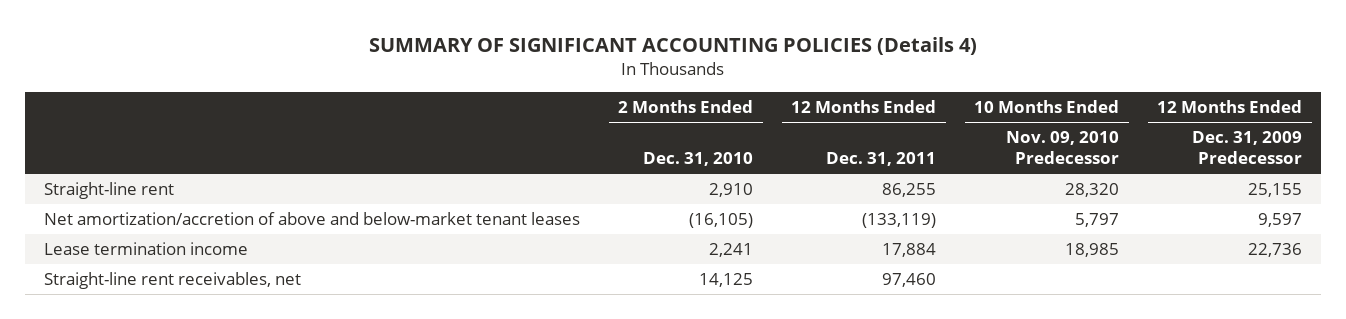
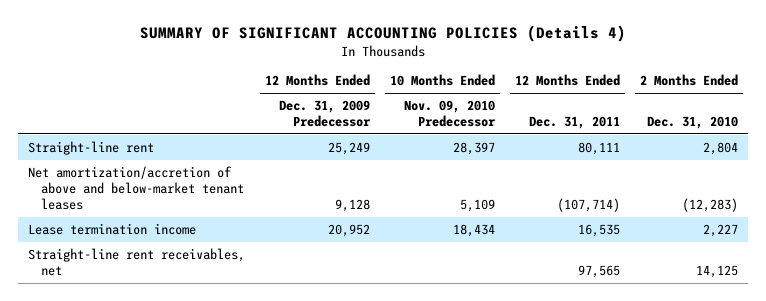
[709,183,754,198] 2,910 -> [702,141,738,155] 2,804
[882,183,937,198] 86,255 -> [578,141,621,155] 80,111
[1065,183,1120,198] 28,320 -> [453,141,496,155] 28,397
[1248,183,1303,198] 25,155 -> [328,141,371,155] 25,249
[689,213,754,229] (16,105) -> [681,197,738,212] (12,283)
[862,213,937,229] (133,119) -> [557,197,621,212] (107,714)
[1075,213,1120,228] 5,797 -> [460,198,496,212] 5,109
[1258,213,1303,228] 9,597 -> [335,198,371,212] 9,128
[709,243,754,258] 2,241 -> [702,223,738,237] 2,227
[882,243,937,258] 17,884 -> [578,223,621,237] 16,535
[1065,243,1120,258] 18,985 -> [453,223,496,237] 18,434
[1248,243,1303,258] 22,736 -> [328,223,371,237] 20,952
[882,273,937,288] 97,460 -> [578,264,621,278] 97,565

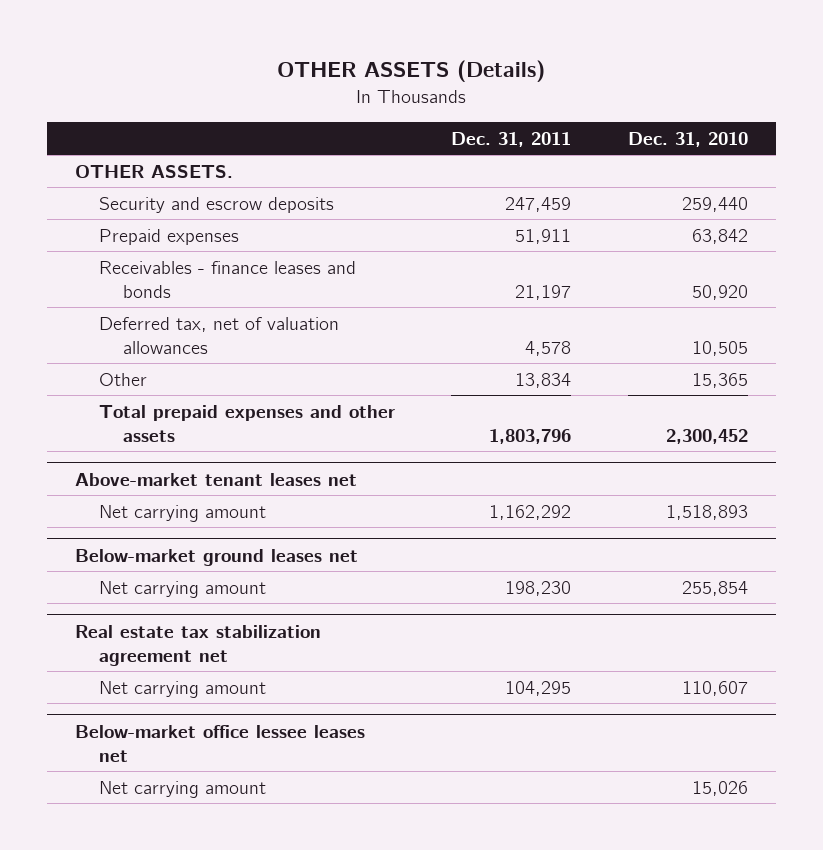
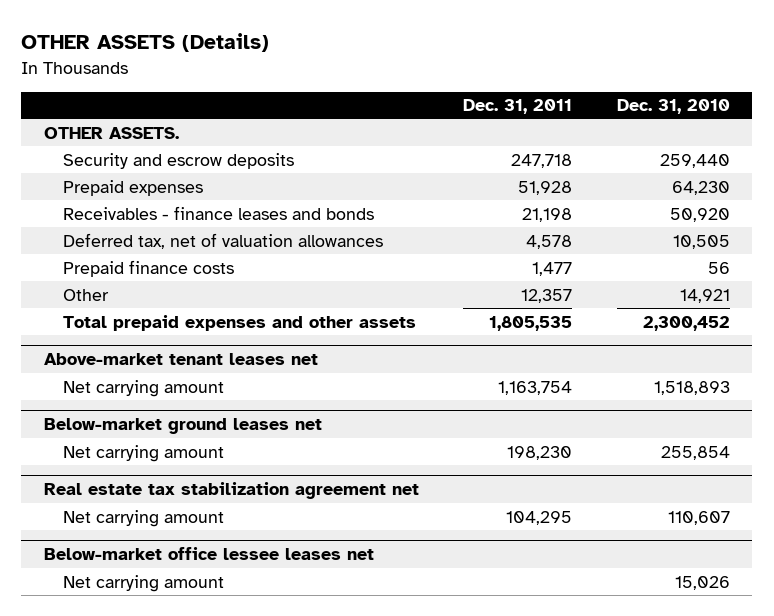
[505,196,572,212] 247,459 -> [511,153,573,168] 247,718
[515,228,572,244] 51,911 -> [518,180,573,195] 51,928
[691,228,748,244] 63,842 -> [672,180,731,195] 64,230
[515,284,572,300] 21,197 -> [522,207,573,222] 21,198
none -> [62,259,234,277] Prepaid finance costs
[515,372,572,388] 13,834 -> [521,288,573,303] 12,357
[691,372,748,388] 15,365 -> [680,288,731,303] 14,921
[489,428,572,444] 1,803,796 -> [489,315,573,331] 1,805,535
[489,504,572,520] 1,162,292 -> [498,380,573,395] 1,163,754

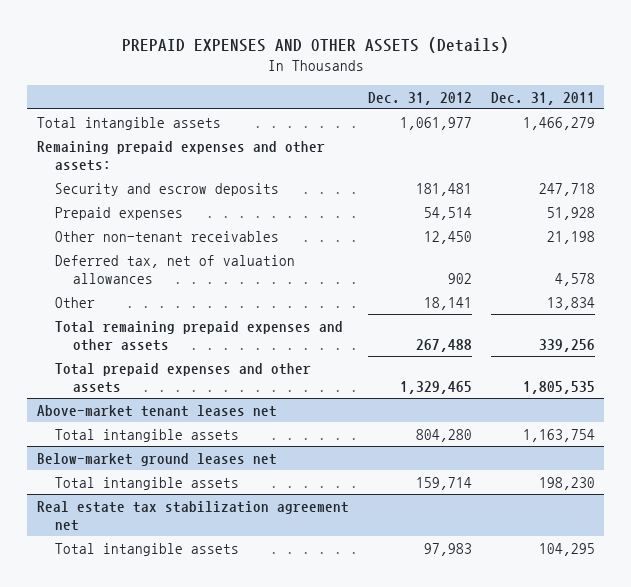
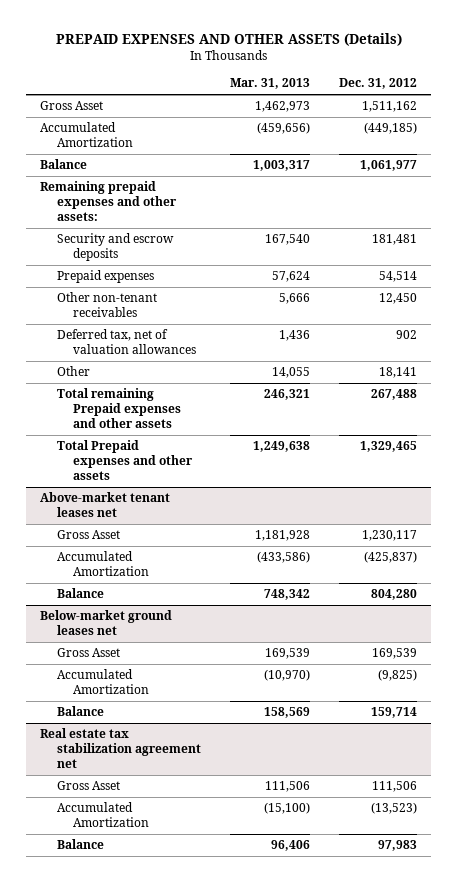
[490,91,595,105] Dec. 31, 2011 -> none
none -> [229,78,310,90] Mar. 31, 2013
none -> [40,101,104,111] Gross Asset
none -> [40,122,133,148] Accumulated Amortization
[36,116,221,130] Total intangible assets -> [40,159,88,170] Balance
[54,320,343,351] Total remaining prepaid expenses and other assets -> [56,388,182,429] Total remaining Prepaid expenses and other assets
[54,362,311,393] Total prepaid expenses and other assets -> [56,440,194,481] Total Prepaid expenses and other assets
none -> [56,530,120,540] Gross Asset
none -> [56,551,150,577] Accumulated Amortization
[54,428,239,442] Total intangible assets -> [56,588,104,599] Balance
none -> [56,648,120,658] Gross Asset
none -> [56,669,150,695] Accumulated Amortization
[54,476,239,490] Total intangible assets -> [56,706,104,717] Balance
none -> [56,781,120,791] Gross Asset
none -> [56,802,150,828] Accumulated Amortization
[54,542,239,556] Total intangible assets -> [56,839,104,850] Balance

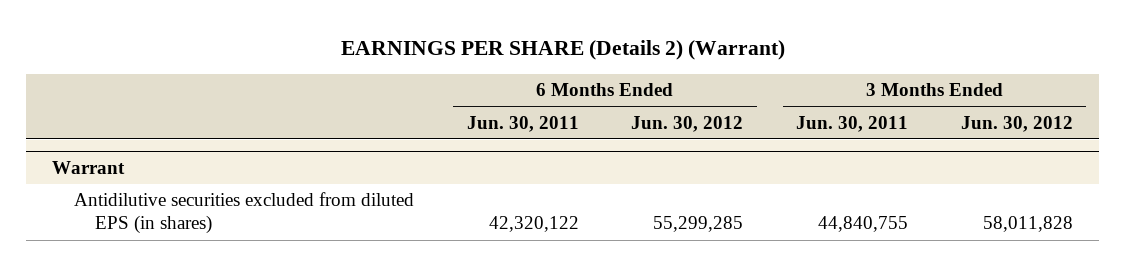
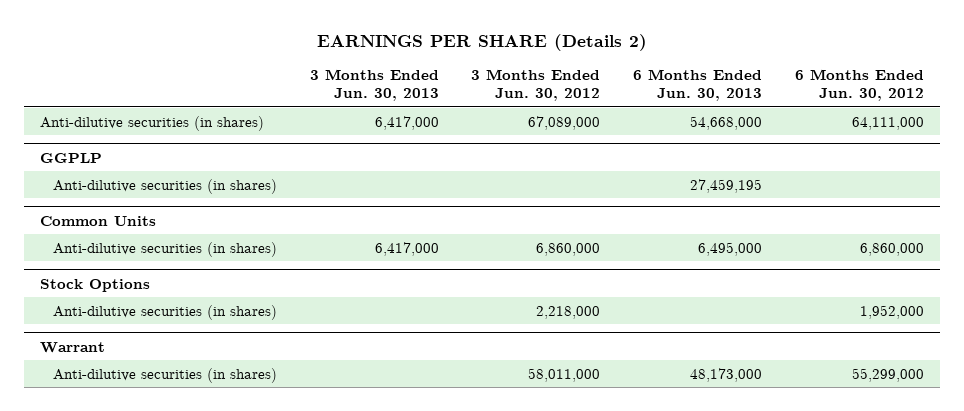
[340,40,785,61] EARNINGS PER SHARE (Details 2) (Warrant) -> [317,33,648,51] EARNINGS PER SHARE (Details 2)
[466,115,579,132] Jun. 30, 2011 -> none
[796,115,909,132] Jun. 30, 2011 -> none
none -> [309,69,439,102] 3 Months Ended Jun. 30, 2013
none -> [633,69,763,102] 6 Months Ended Jun. 30, 2013
none -> [40,115,265,131] Anti-dilutive securities (in shares)
none -> [40,152,103,163] GGPLP
none -> [53,178,278,194] Anti-dilutive securities (in shares)
none -> [40,215,157,226] Common Units
none -> [53,241,278,257] Anti-dilutive securities (in shares)
none -> [40,278,151,292] Stock Options
none -> [53,304,278,320] Anti-dilutive securities (in shares)
[73,192,414,235] Antidilutive securities excluded from diluted EPS (in shares) -> [53,367,278,383] Anti-dilutive securities (in shares)
[653,216,744,233] 55,299,285 -> [851,367,924,382] 55,299,000
[982,216,1073,233] 58,011,828 -> [528,367,601,382] 58,011,000

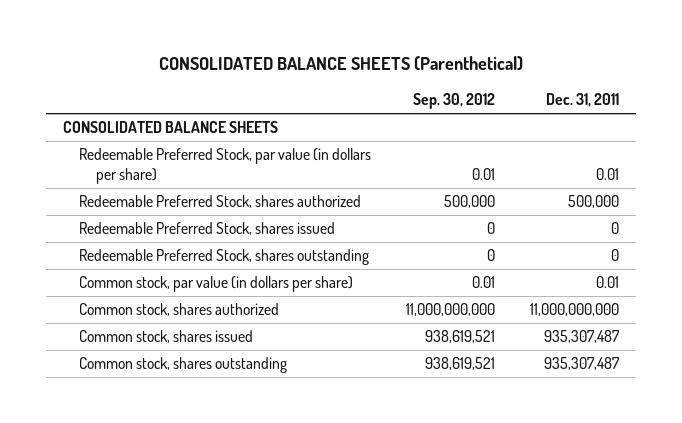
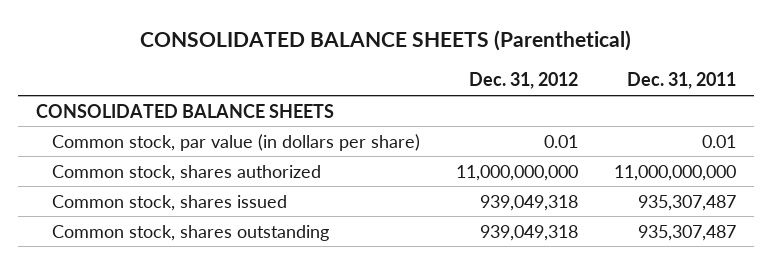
[413,93,496,110] Sep. 30, 2012 -> none
none -> [468,72,578,90] Dec. 31, 2012
[79,148,372,185] Redeemable Preferred Stock, par value (in dollars per share) -> none
[79,195,362,209] Redeemable Preferred Stock, shares authorized -> none
[79,222,336,236] Redeemable Preferred Stock, shares issued -> none
[79,249,370,266] Redeemable Preferred Stock, shares outstanding -> none

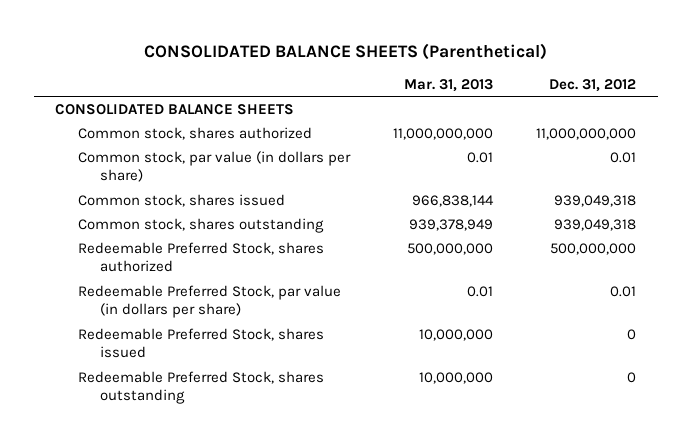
[626,72,736,90] Dec. 31, 2011 -> none
none -> [403,78,493,92] Mar. 31, 2013
[51,133,420,151] Common stock, par value (in dollars per share) -> [77,150,351,183] Common stock, par value (in dollars per share)
none -> [77,241,324,273] Redeemable Preferred Stock, shares authorized
none -> [77,284,341,319] Redeemable Preferred Stock, par value (in dollars per share)
none -> [77,327,324,359] Redeemable Preferred Stock, shares issued
none -> [77,370,324,405] Redeemable Preferred Stock, shares outstanding

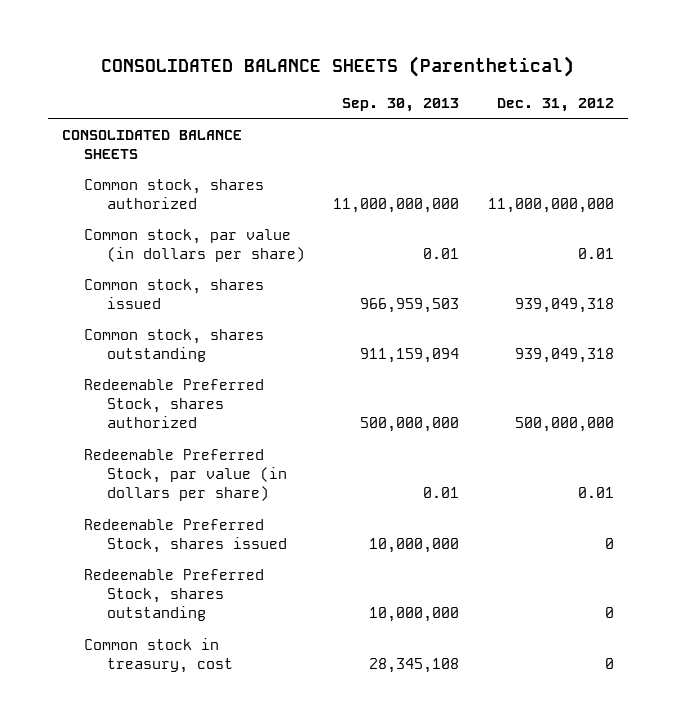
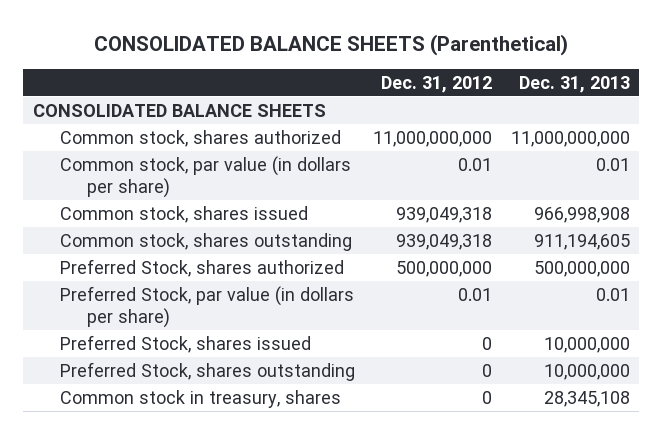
[342,97,460,112] Sep. 30, 2013 -> none
none -> [518,75,630,93] Dec. 31, 2013
[84,378,265,429] Redeemable Preferred Stock, shares authorized -> [59,258,344,277] Preferred Stock, shares authorized
[84,448,287,502] Redeemable Preferred Stock, par value (in dollars per share) -> [59,285,354,328] Preferred Stock, par value (in dollars per share)
[84,518,287,554] Redeemable Preferred Stock, shares issued -> [59,334,311,353] Preferred Stock, shares issued
[84,568,265,622] Redeemable Preferred Stock, shares outstanding -> [59,361,355,381] Preferred Stock, shares outstanding
[84,637,233,674] Common stock in treasury, cost -> [59,389,341,408] Common stock in treasury, shares

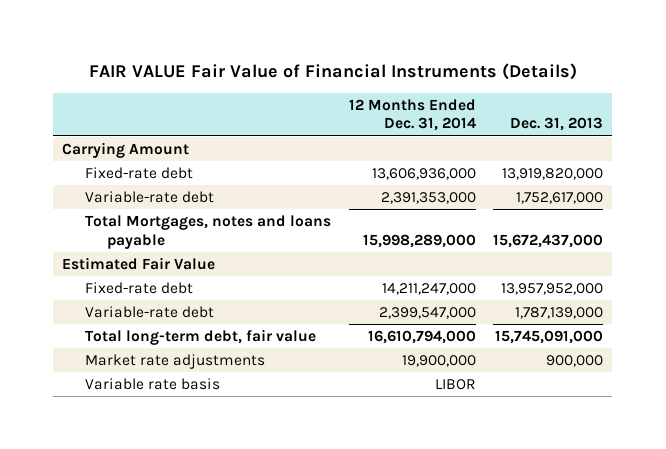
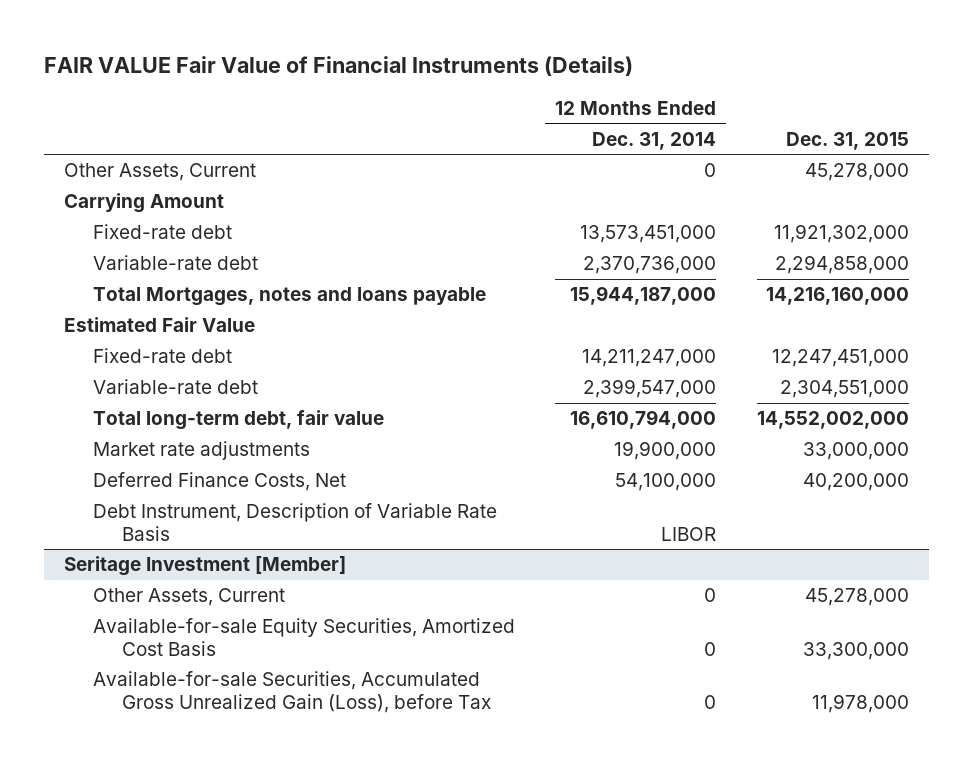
[510,117,604,132] Dec. 31, 2013 -> none
none -> [785,131,909,150] Dec. 31, 2015
none -> [64,163,257,182] Other Assets, Current
[371,167,476,180] 13,606,936,000 -> [580,225,717,244] 13,573,451,000
[380,191,476,204] 2,391,353,000 -> [583,256,717,275] 2,370,736,000
[362,233,476,248] 15,998,289,000 -> [570,286,717,306] 15,944,187,000
none -> [93,472,347,492] Deferred Finance Costs, Net
[84,377,220,390] Variable rate basis -> [93,503,498,541] Debt Instrument, Description of Variable Rate Basis
none -> [64,556,347,577] Seritage Investment [Member]
none -> [93,588,286,607] Other Assets, Current
none -> [93,618,516,656] Available-for-sale Equity Securities, Amortized Cost Basis
none -> [93,671,492,713] Available-for-sale Securities, Accumulated Gross Unrealized Gain (Loss), before Tax

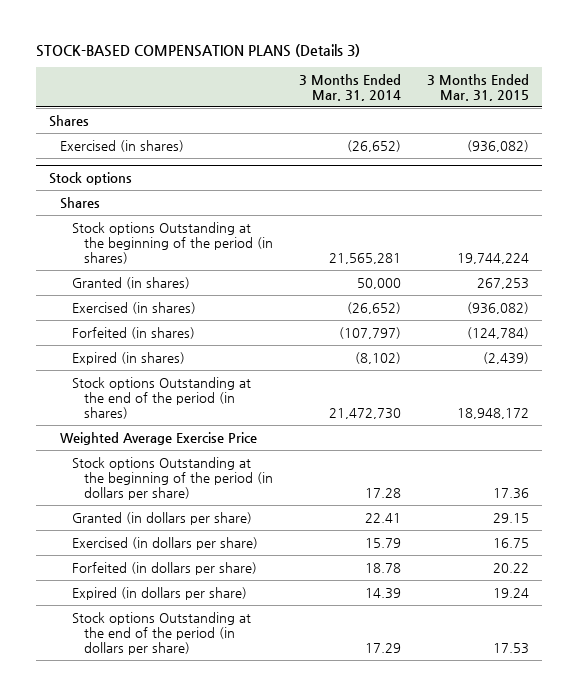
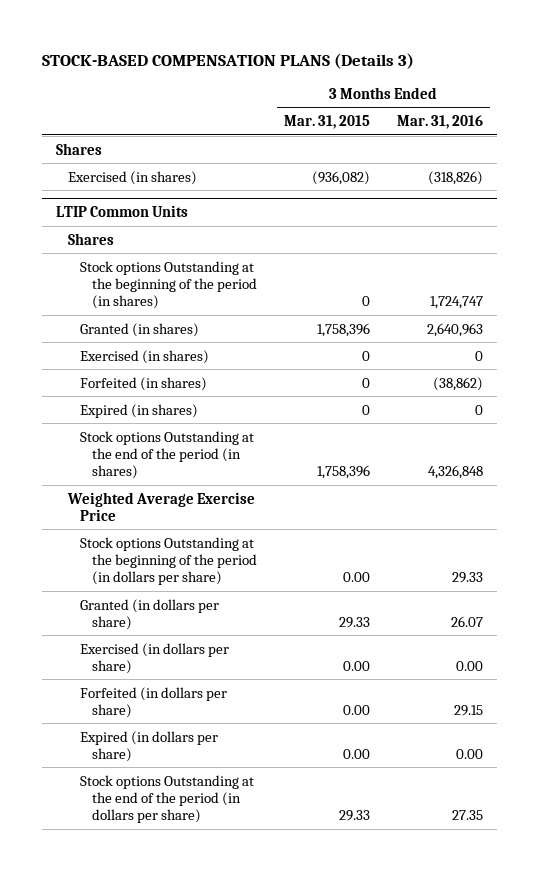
[298,73,401,101] 3 Months Ended Mar. 31, 2014 -> none
none -> [397,115,484,130] Mar. 31, 2016
[48,172,132,186] Stock options -> none
none -> [56,205,189,218] LTIP Common Units
[457,252,530,264] 19,744,224 -> [361,296,370,307] 0
[477,277,530,289] 267,253 -> [316,322,370,337] 1,758,396
[467,301,530,314] (936,082) -> [361,350,370,361] 0
[467,326,530,339] (124,784) -> [361,377,370,388] 0
[483,351,530,364] (2,439) -> [361,404,370,415] 0
[457,407,530,419] 18,948,172 -> [316,465,370,480] 1,758,396
[493,487,530,499] 17.36 -> [342,572,370,583] 0.00
[493,512,530,523] 29.15 -> [338,616,370,628] 29.33
[493,537,530,548] 16.75 -> [342,660,370,671] 0.00
[493,562,530,573] 20.22 -> [342,704,370,715] 0.00
[493,587,530,598] 19.24 -> [342,748,370,759] 0.00
[493,642,530,654] 17.53 -> [338,810,370,822] 29.33

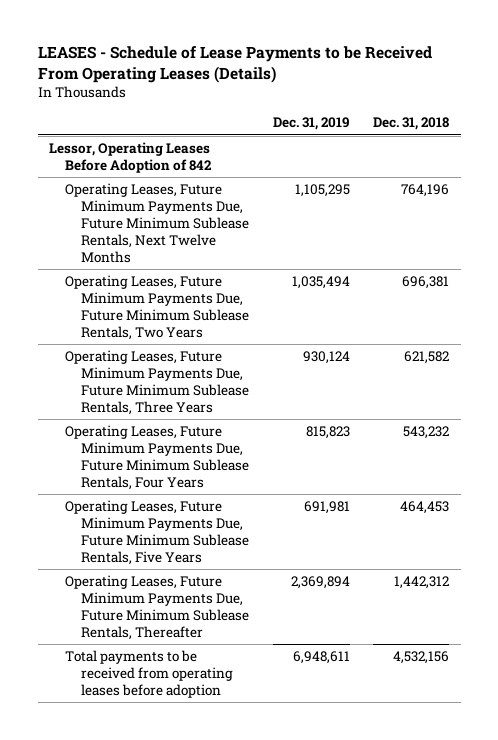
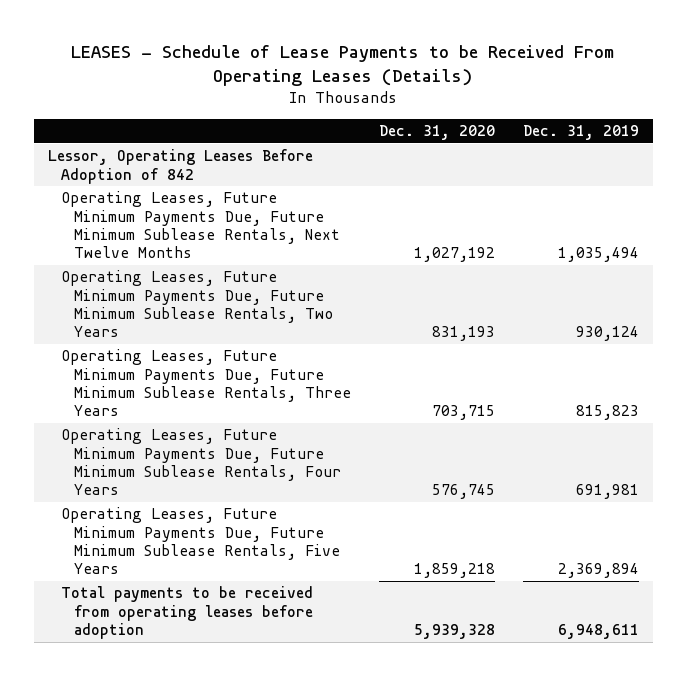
[372,117,449,131] Dec. 31, 2018 -> none
none -> [378,124,495,140] Dec. 31, 2020
[65,574,250,640] Operating Leases, Future Minimum Payments Due, Future Minimum Sublease Rentals, Thereafter -> none
[294,183,350,197] 1,105,295 -> [557,247,639,263] 1,035,494
[291,275,350,289] 1,035,494 -> [575,326,639,342] 930,124
[302,350,350,364] 930,124 -> [575,405,639,421] 815,823
[305,425,350,439] 815,823 -> [575,484,639,500] 691,981
[303,500,350,514] 691,981 -> [557,563,639,579] 2,369,894

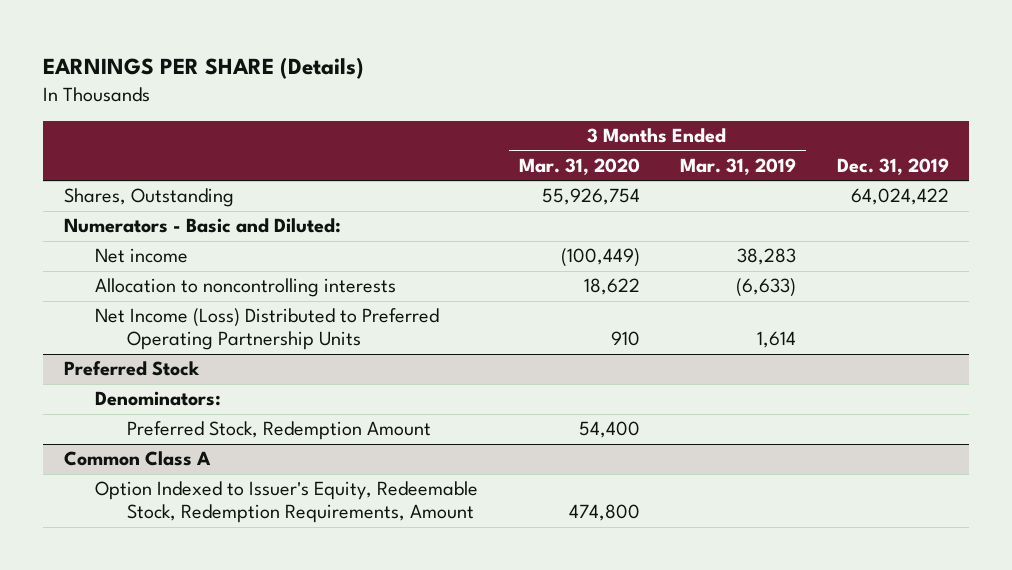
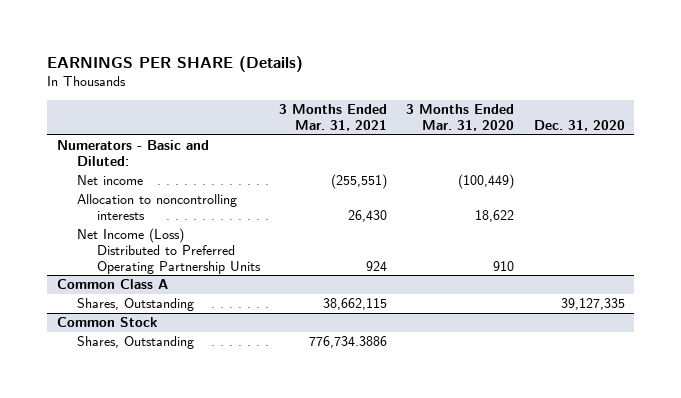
[680,158,797,176] Mar. 31, 2019 -> none
[836,158,949,176] Dec. 31, 2019 -> none
none -> [279,104,388,131] 3 Months Ended Mar. 31, 2021
none -> [533,119,625,131] Dec. 31, 2020
[63,188,234,208] Shares, Outstanding -> none
[63,361,200,377] Preferred Stock -> none
[95,391,222,407] Denominators: -> none
[127,421,432,441] Preferred Stock, Redemption Amount -> none
[95,481,479,524] Option Indexed to Issuer's Equity, Redeemable Stock, Redemption Requirements, Amount -> none
none -> [76,298,194,312] Shares, Outstanding
none -> [56,317,157,328] Common Stock
none -> [76,336,194,350] Shares, Outstanding

